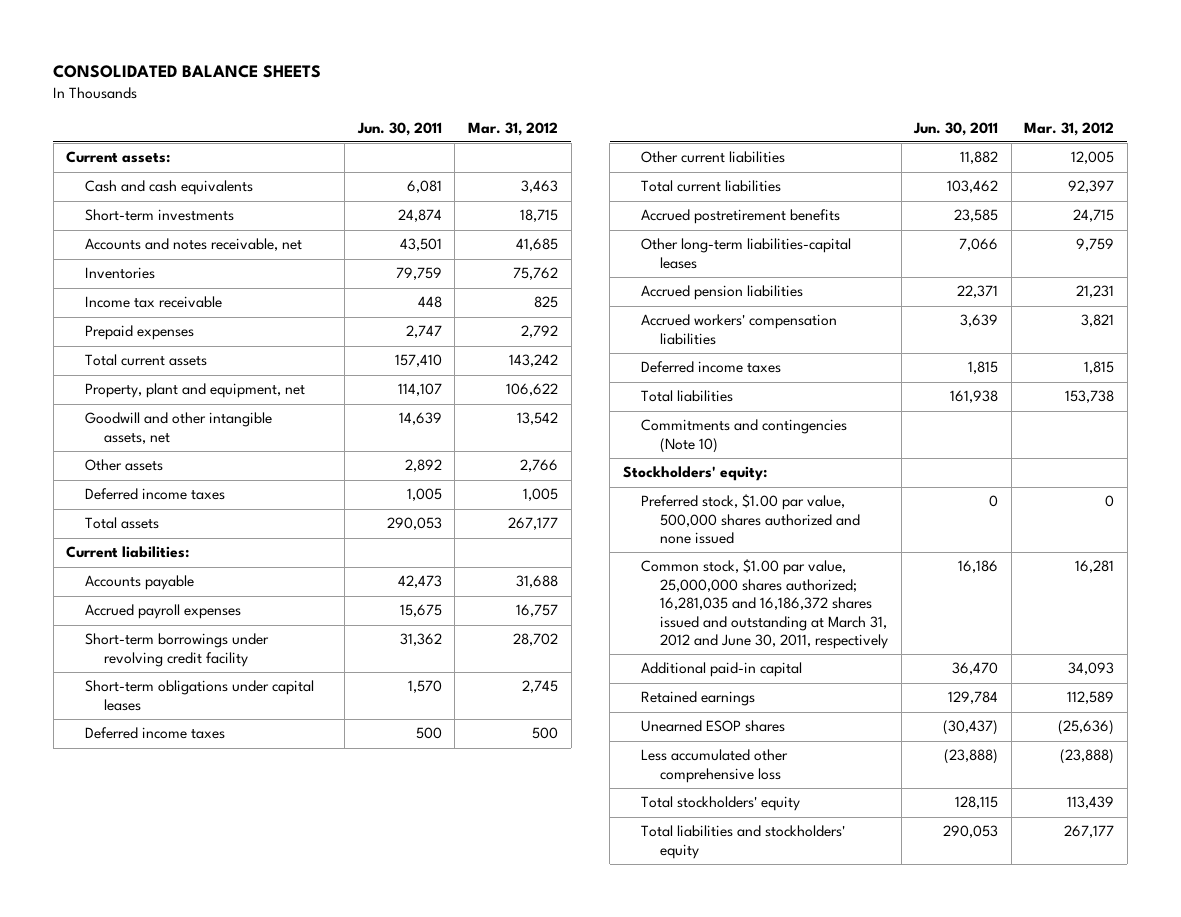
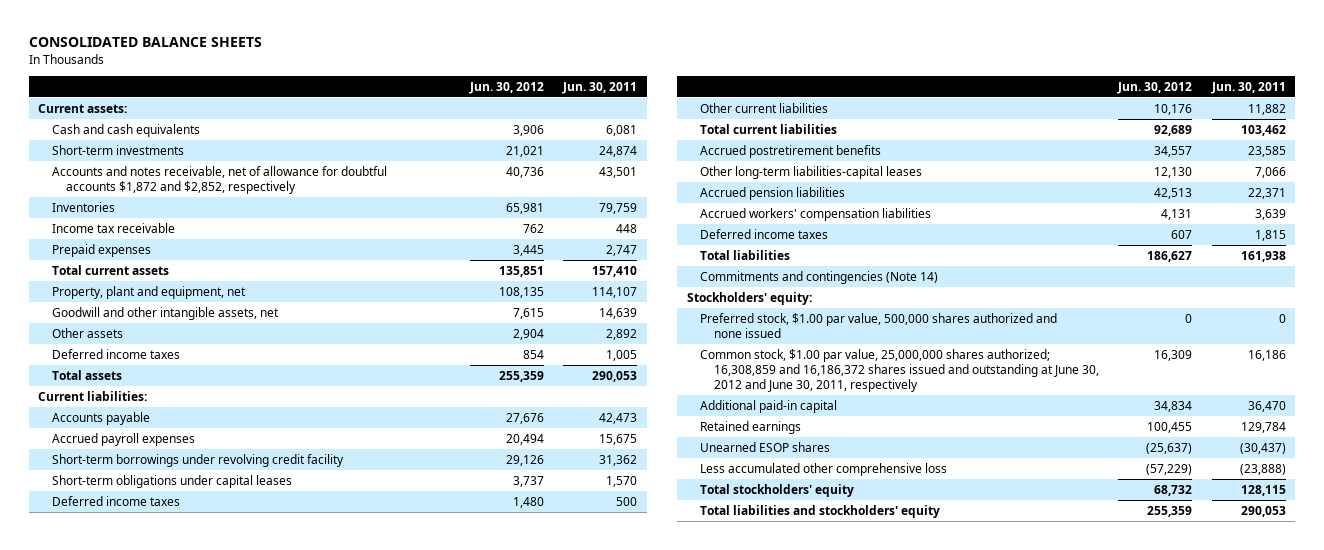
[468,121,559,136] Mar. 31, 2012 -> none
none -> [468,81,544,94] Jun. 30, 2012
[85,238,303,252] Accounts and notes receivable, net -> [51,165,387,194] Accounts and notes receivable, net of allowance for doubtful accounts $1,872 and $2,852, respectively
[641,419,848,453] Commitments and contingencies (Note 10) -> [700,270,939,284] Commitments and contingencies (Note 14)
[641,559,889,649] Common stock, $1.00 par value, 25,000,000 shares authorized; 16,281,035 and 16,186,372 shares issued and outstanding at March 31, 2012 and June 30, 2011, respectively -> [700,348,1100,392] Common stock, $1.00 par value, 25,000,000 shares authorized; 16,308,859 and 16,186,372 shares issued and outstanding at June 30, 2012 and June 30, 2011, respectively

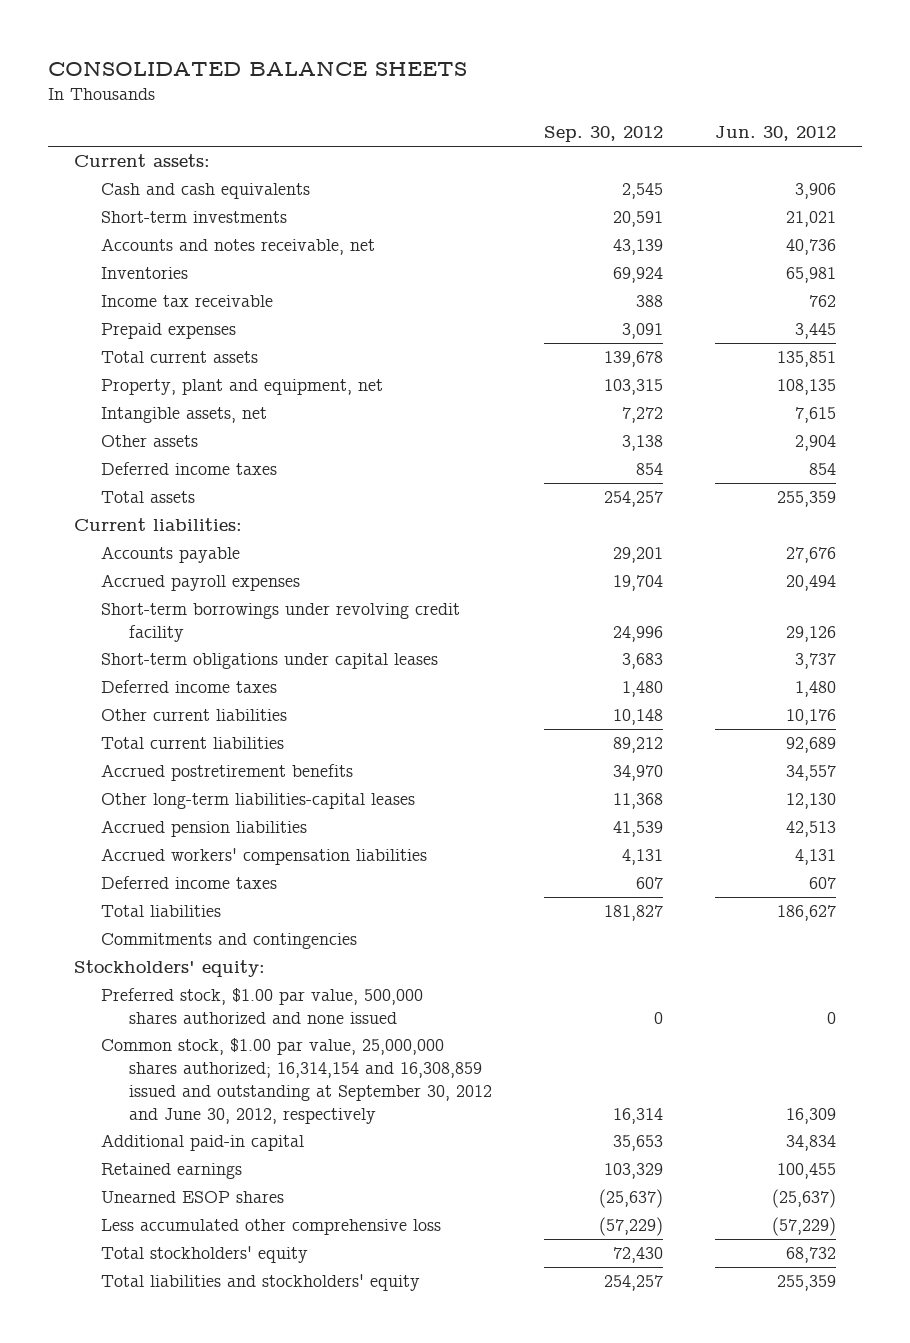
[562,81,638,94] Jun. 30, 2011 -> none
none -> [543,126,663,143] Sep. 30, 2012
[51,165,387,194] Accounts and notes receivable, net of allowance for doubtful accounts $1,872 and $2,852, respectively -> [101,238,376,256] Accounts and notes receivable, net
[51,306,279,320] Goodwill and other intangible assets, net -> [101,407,268,424] Intangible assets, net
[700,270,939,284] Commitments and contingencies (Note 14) -> [101,933,358,950] Commitments and contingencies
[700,348,1100,392] Common stock, $1.00 par value, 25,000,000 shares authorized; 16,308,859 and 16,186,372 shares issued and outstanding at June 30, 2012 and June 30, 2011, respectively -> [101,1038,492,1124] Common stock, $1.00 par value, 25,000,000 shares authorized; 16,314,154 and 16,308,859 issued and outstanding at September 30, 2012 and June 30, 2012, respectively

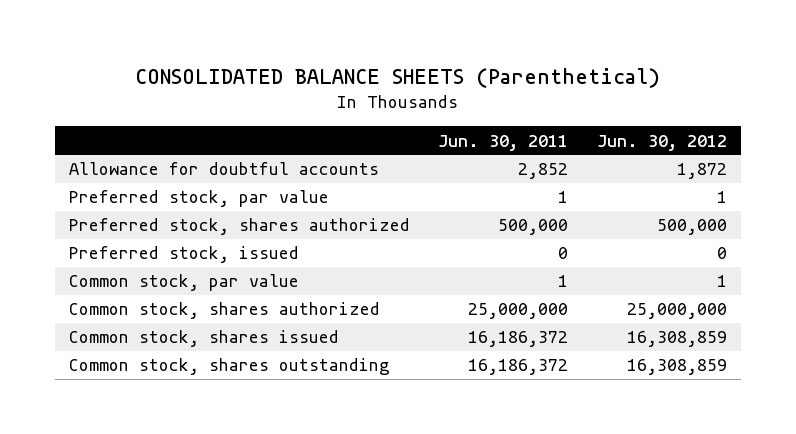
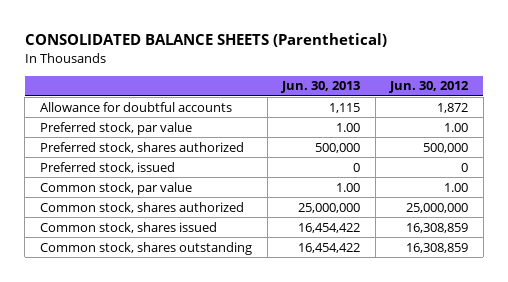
[438,134,569,151] Jun. 30, 2011 -> none
none -> [281,81,361,94] Jun. 30, 2013
[716,191,727,204] 1 -> [444,122,469,132] 1.00
[716,275,727,288] 1 -> [444,182,469,192] 1.00

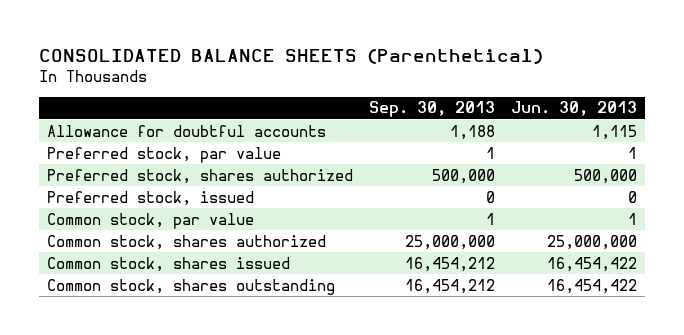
[389,81,470,94] Jun. 30, 2012 -> none
none -> [369,101,496,118] Sep. 30, 2013
[336,122,361,132] 1.00 -> [628,146,638,159] 1
[336,182,361,192] 1.00 -> [628,212,638,225] 1

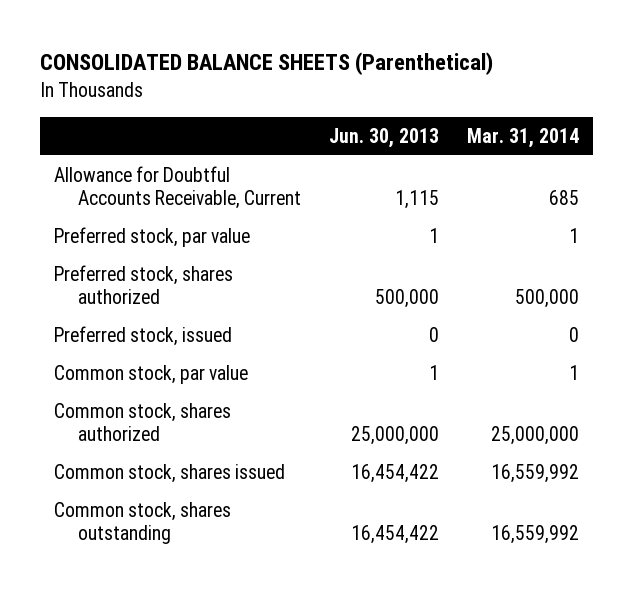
[369,101,496,118] Sep. 30, 2013 -> none
none -> [467,127,580,148] Mar. 31, 2014
[46,124,326,137] Allowance for doubtful accounts -> [53,166,302,210] Allowance for Doubtful Accounts Receivable, Current

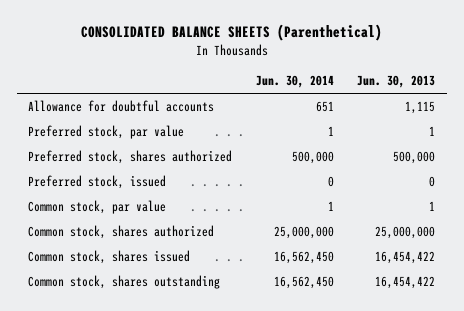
[467,127,580,148] Mar. 31, 2014 -> none
none -> [255,75,334,89] Jun. 30, 2014
[53,166,302,210] Allowance for Doubtful Accounts Receivable, Current -> [28,100,215,113] Allowance for doubtful accounts

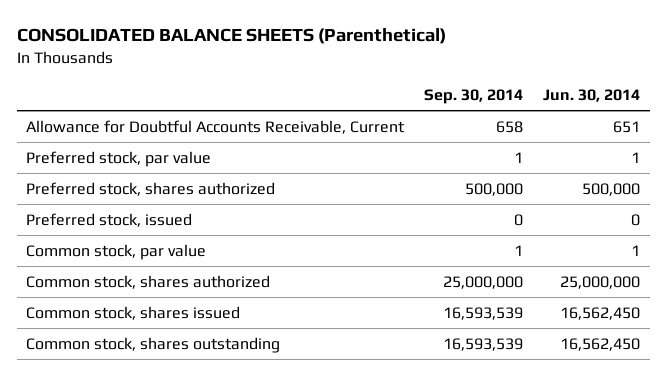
[357,75,436,89] Jun. 30, 2013 -> none
none -> [424,88,524,104] Sep. 30, 2014
[28,100,215,113] Allowance for doubtful accounts -> [26,119,406,134] Allowance for Doubtful Accounts Receivable, Current

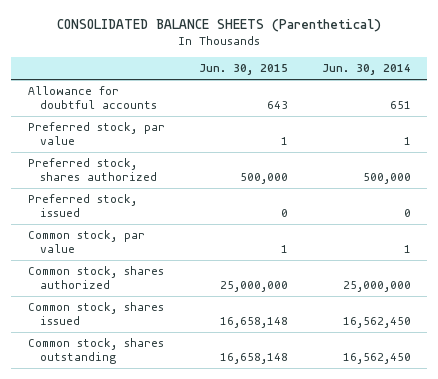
[424,88,524,104] Sep. 30, 2014 -> none
none -> [198,64,288,76] Jun. 30, 2015
[26,119,406,134] Allowance for Doubtful Accounts Receivable, Current -> [27,86,157,110] Allowance for doubtful accounts

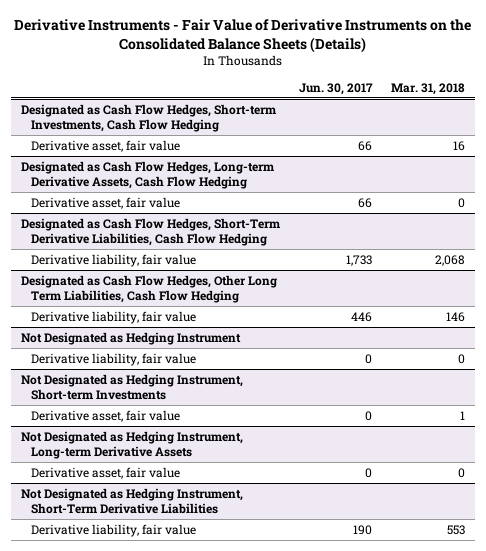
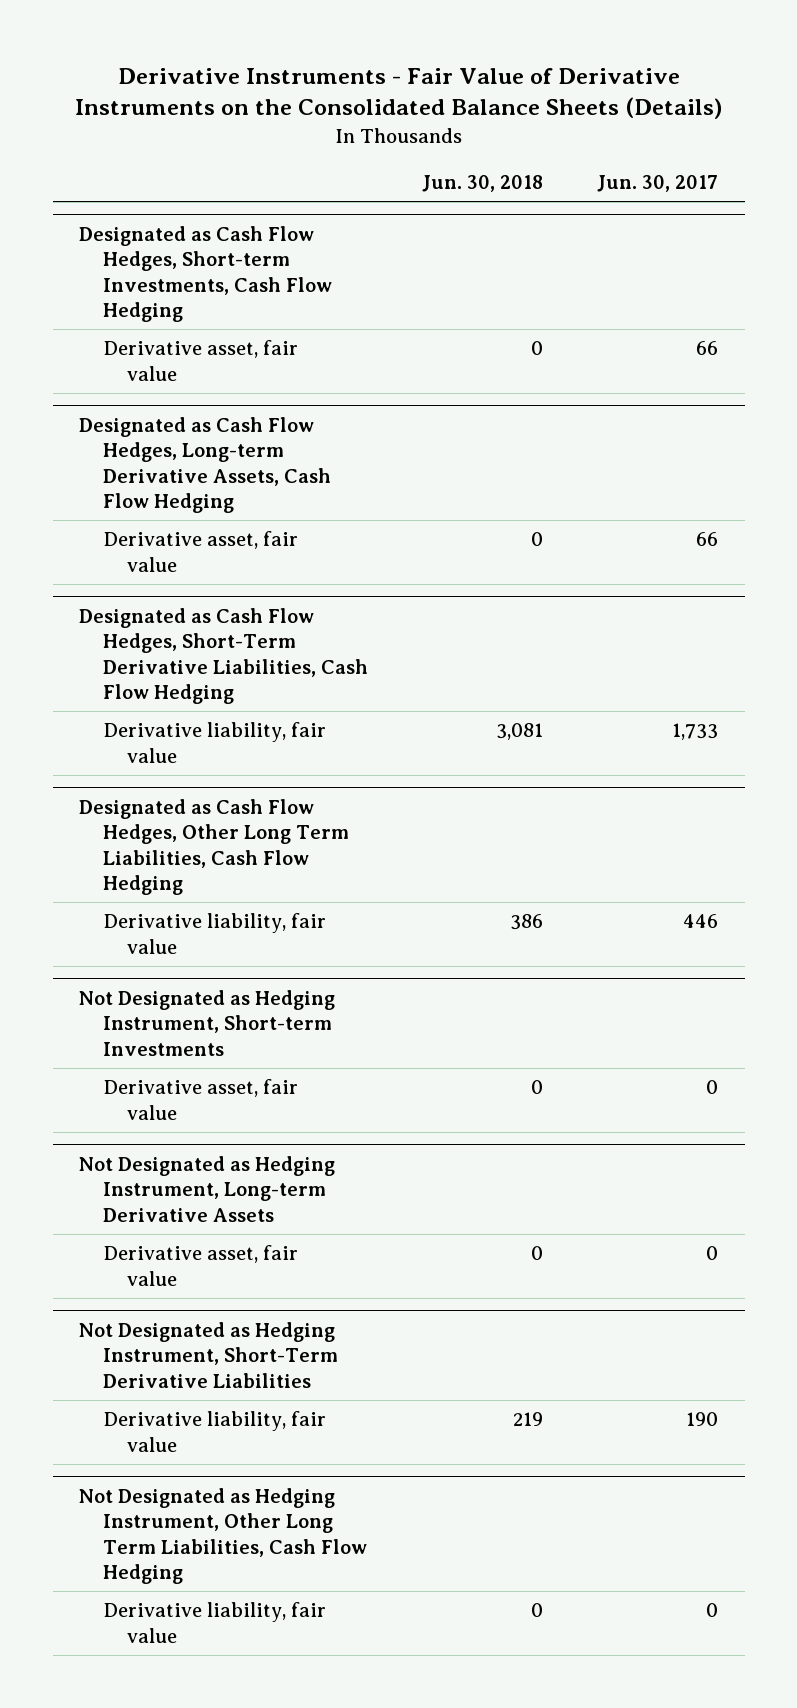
[391,82,466,95] Mar. 31, 2018 -> none
none -> [422,175,544,193] Jun. 30, 2018
[20,331,241,345] Not Designated as Hedging Instrument -> none
[31,352,197,366] Derivative liability, fair value -> none
none -> [79,1487,368,1585] Not Designated as Hedging Instrument, Other Long Term Liabilities, Cash Flow Hedging
none -> [103,1602,327,1643] Derivative liability, fair value

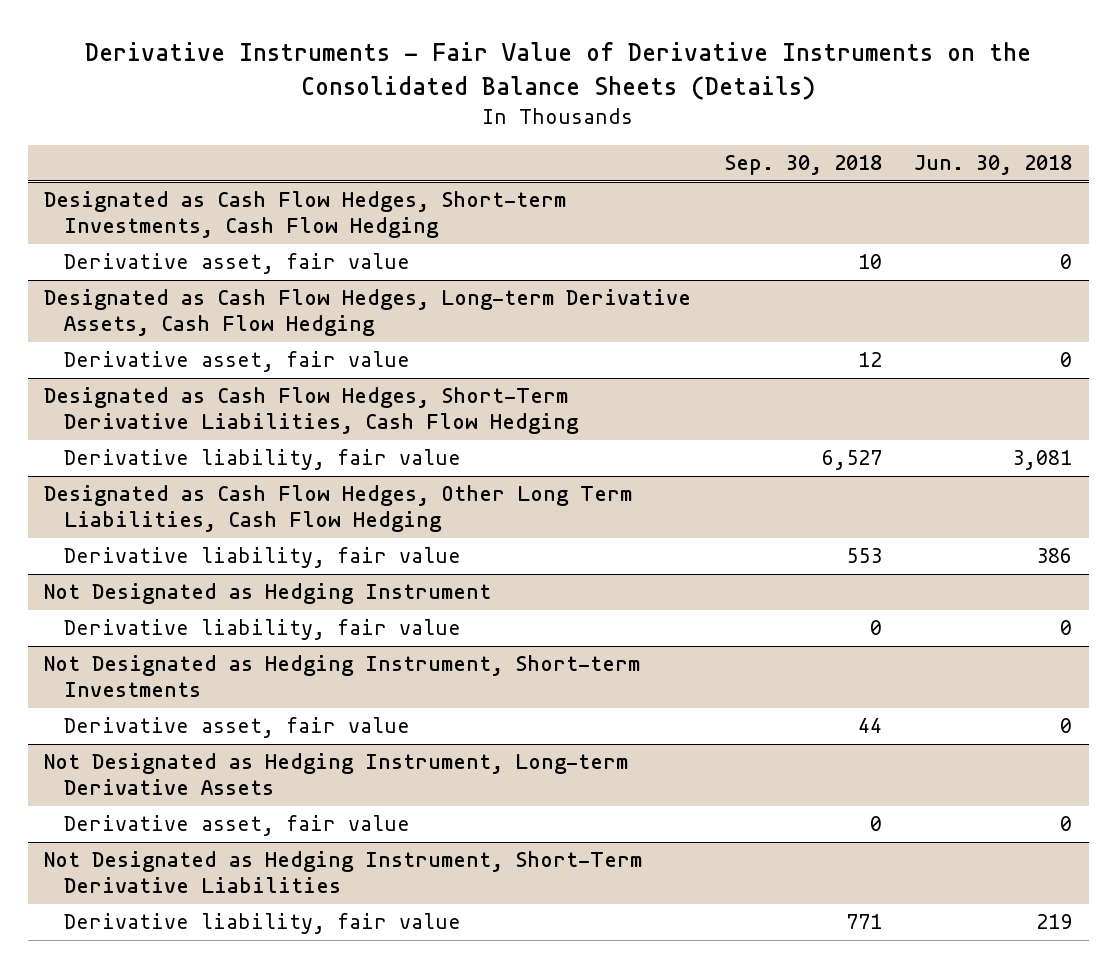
[596,175,718,193] Jun. 30, 2017 -> none
none -> [723,155,882,176] Sep. 30, 2018
none -> [44,583,492,605] Not Designated as Hedging Instrument
none -> [63,619,461,641] Derivative liability, fair value
[79,1487,368,1585] Not Designated as Hedging Instrument, Other Long Term Liabilities, Cash Flow Hedging -> none
[103,1602,327,1643] Derivative liability, fair value -> none

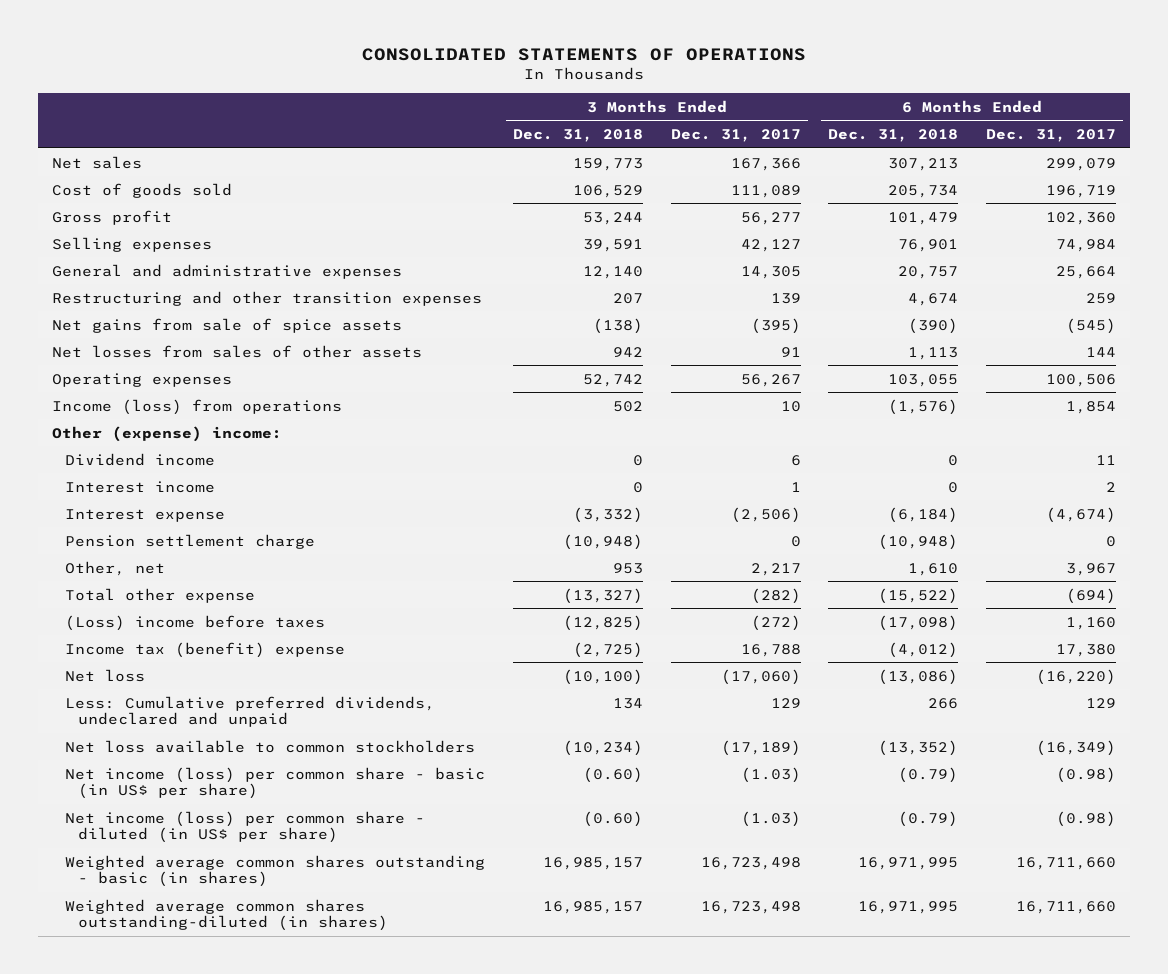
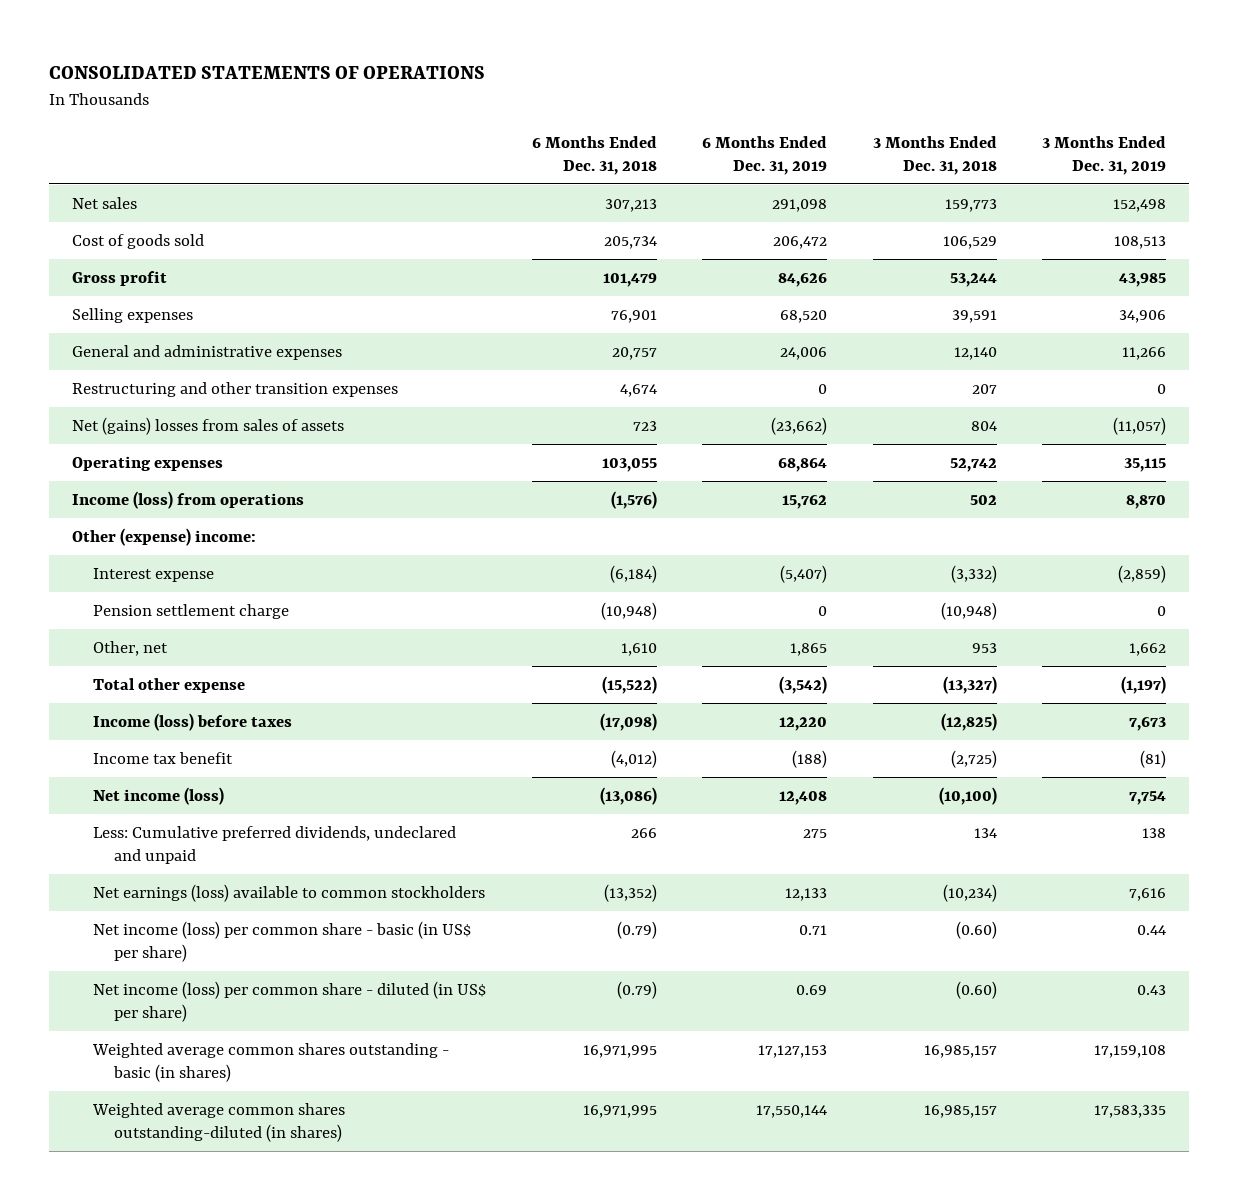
[670,129,801,143] Dec. 31, 2017 -> none
[986,129,1117,143] Dec. 31, 2017 -> none
none -> [702,135,828,175] 6 Months Ended Dec. 31, 2019
none -> [1042,135,1167,175] 3 Months Ended Dec. 31, 2019
[51,317,402,333] Net gains from sale of spice assets -> none
[51,344,422,358] Net losses from sales of other assets -> [72,416,345,435] Net (gains) losses from sales of assets
[612,346,643,357] 942 -> [970,420,997,431] 804
[908,346,959,360] 1,113 -> [632,420,657,431] 723
[65,452,216,466] Dividend income -> none
[65,480,216,493] Interest income -> none
[65,614,326,631] (Loss) income before taxes -> [93,712,293,731] Income (loss) before taxes
[65,641,346,658] Income tax (benefit) expense -> [93,751,234,764] Income tax benefit
[65,668,146,682] Net loss -> [93,786,225,805] Net income (loss)
[65,739,476,753] Net loss available to common stockholders -> [93,883,486,902] Net earnings (loss) available to common stockholders

